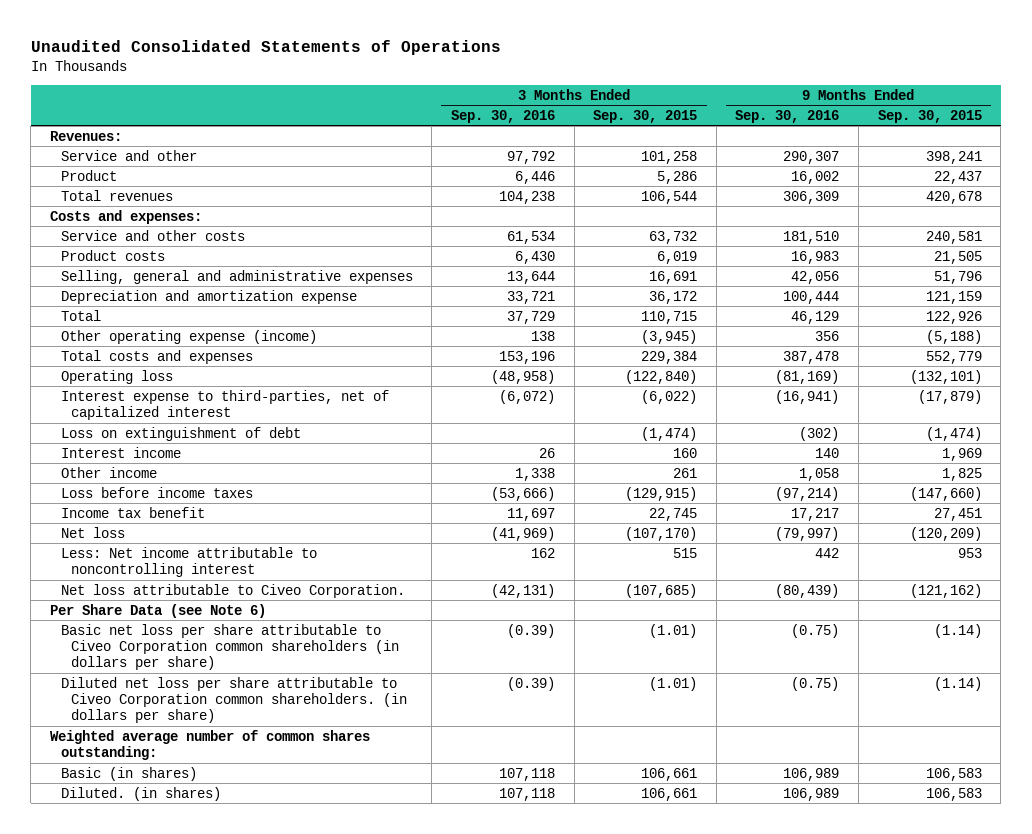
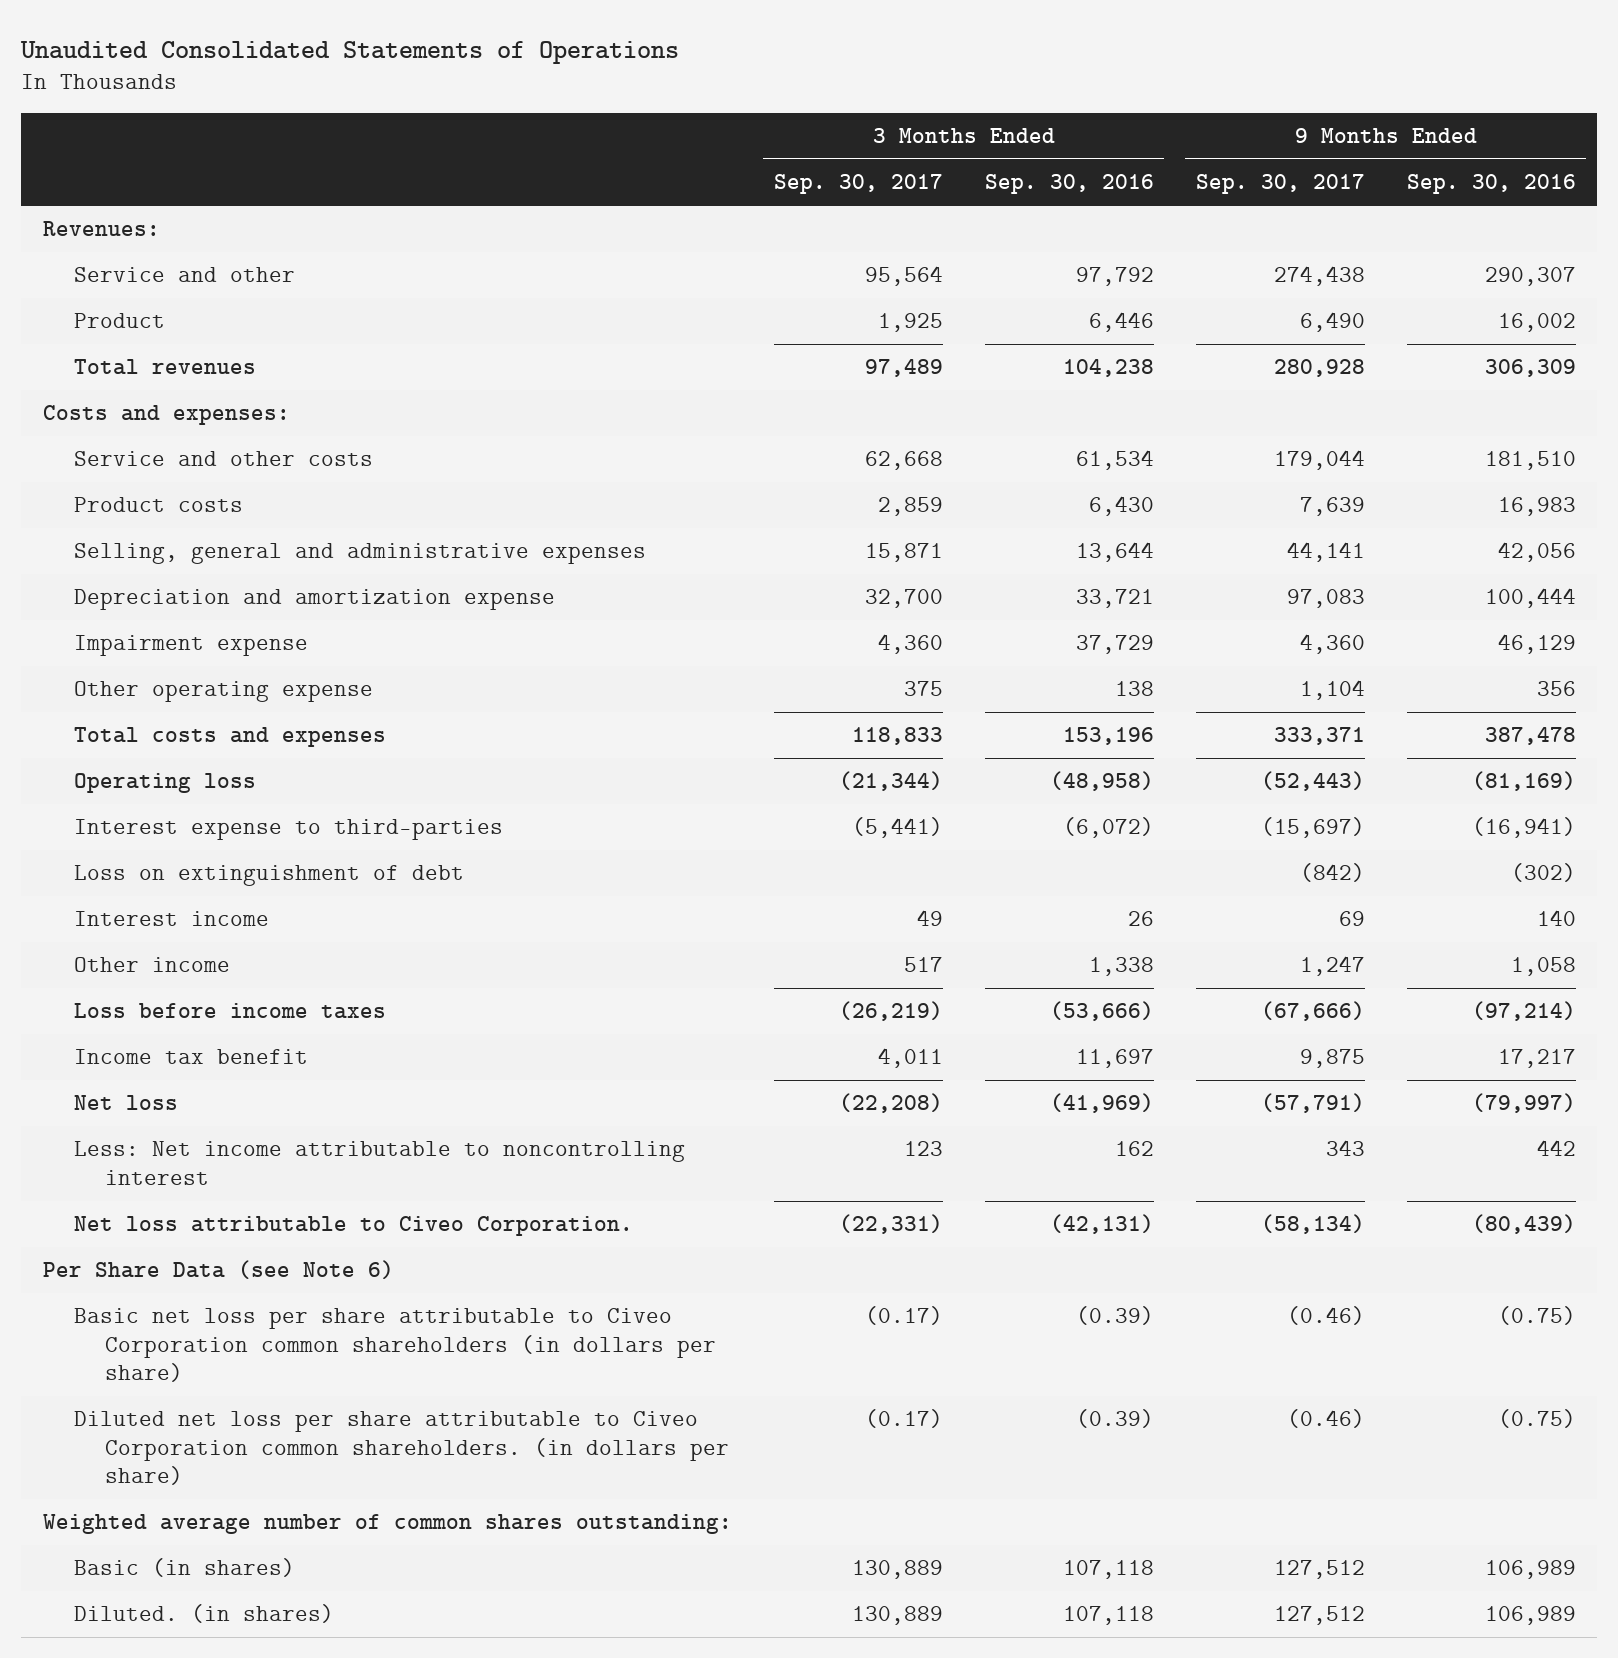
[593,109,698,123] Sep. 30, 2015 -> none
[877,109,982,123] Sep. 30, 2015 -> none
none -> [773,174,943,195] Sep. 30, 2017
none -> [1195,174,1365,195] Sep. 30, 2017
[60,309,101,321] Total -> [73,635,308,657] Impairment expense
[60,329,317,344] Other operating expense (income) -> [73,681,373,703] Other operating expense
[60,389,389,421] Interest expense to third-parties, net of capitalized interest -> [73,819,503,841] Interest expense to third-parties

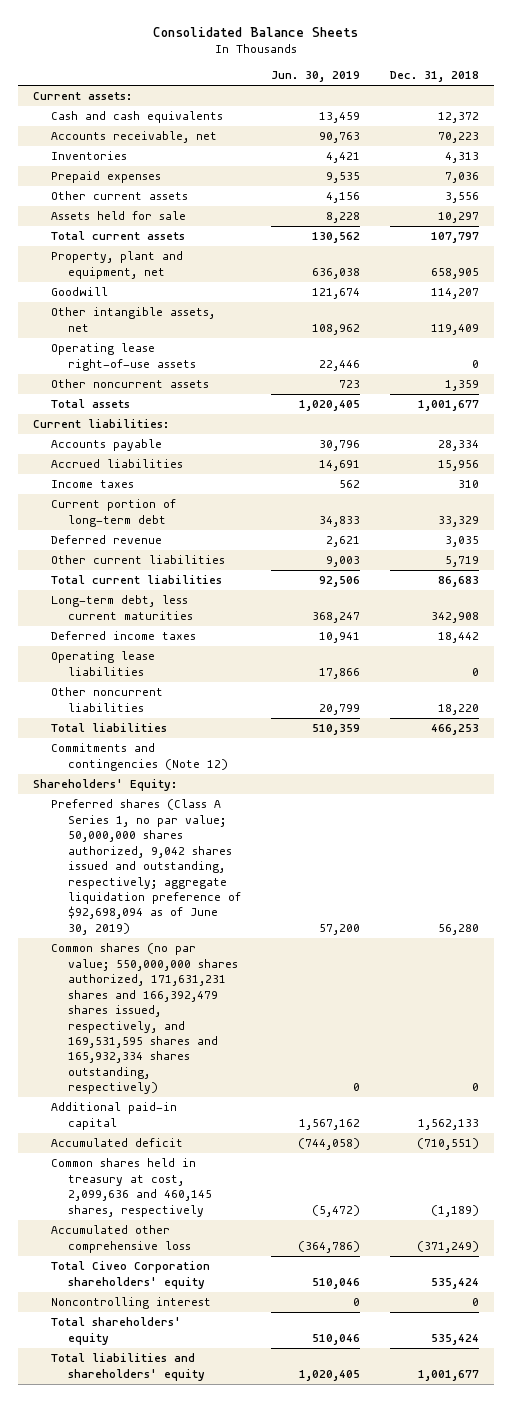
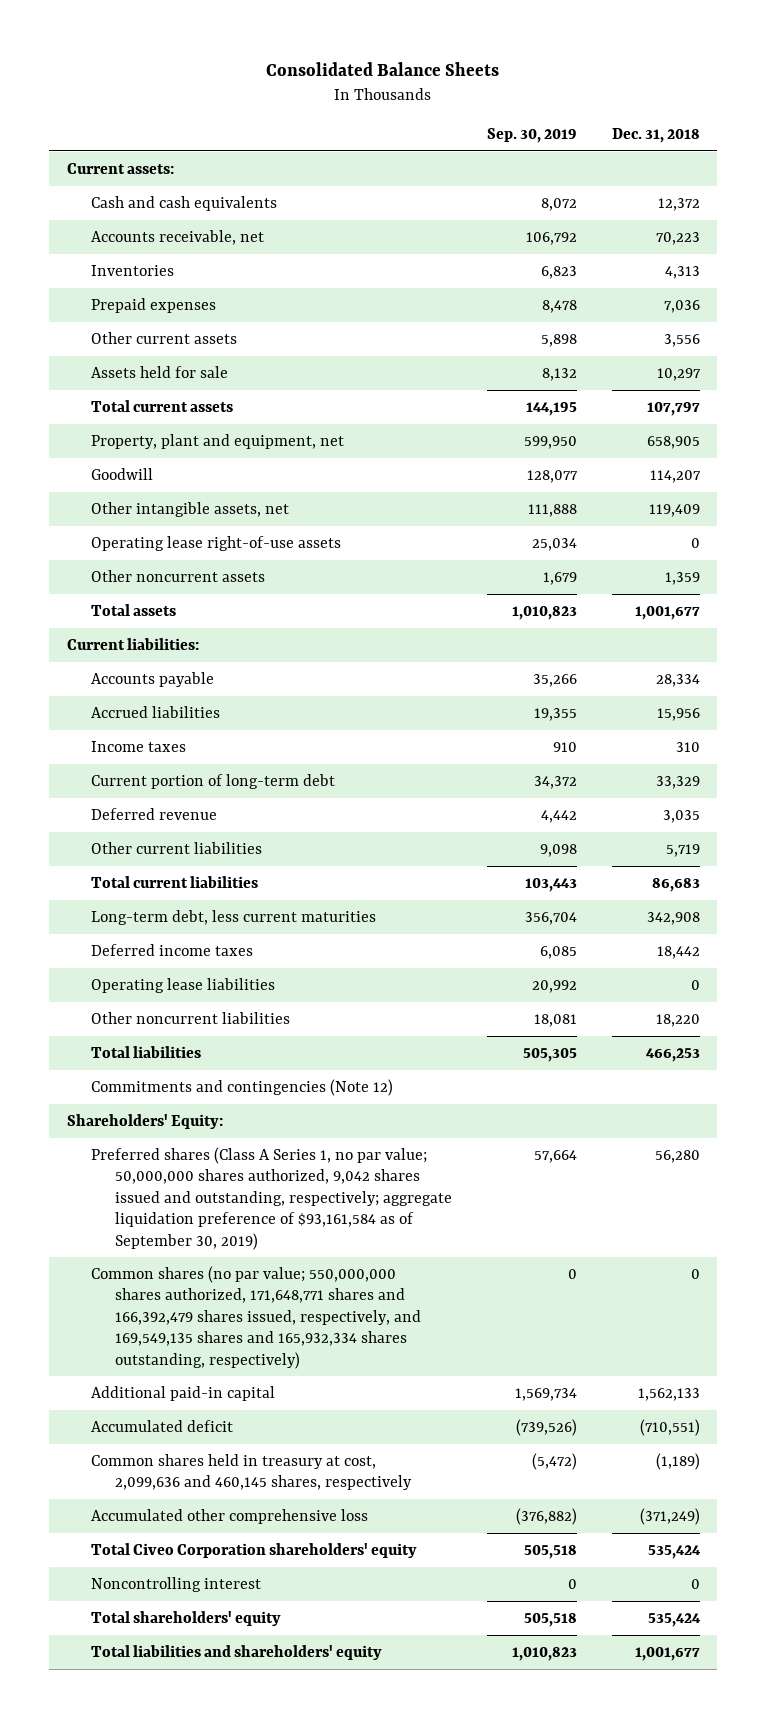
[271,71,361,83] Jun. 30, 2019 -> none
none -> [486,127,577,143] Sep. 30, 2019
[50,799,242,935] Preferred shares (Class A Series 1, no par value; 50,000,000 shares authorized, 9,042 shares issued and outstanding, respectively; aggregate liquidation preference of $92,698,094 as of June 30, 2019) -> [90,1146,453,1250] Preferred shares (Class A Series 1, no par value; 50,000,000 shares authorized, 9,042 shares issued and outstanding, respectively; aggregate liquidation preference of $93,161,584 as of September 30, 2019)
[50,943,239,1095] Common shares (no par value; 550,000,000 shares authorized, 171,631,231 shares and 166,392,479 shares issued, respectively, and 169,531,595 shares and 165,932,334 shares outstanding, respectively) -> [90,1265,422,1369] Common shares (no par value; 550,000,000 shares authorized, 171,648,771 shares and 166,392,479 shares issued, respectively, and 169,549,135 shares and 165,932,334 shares outstanding, respectively)

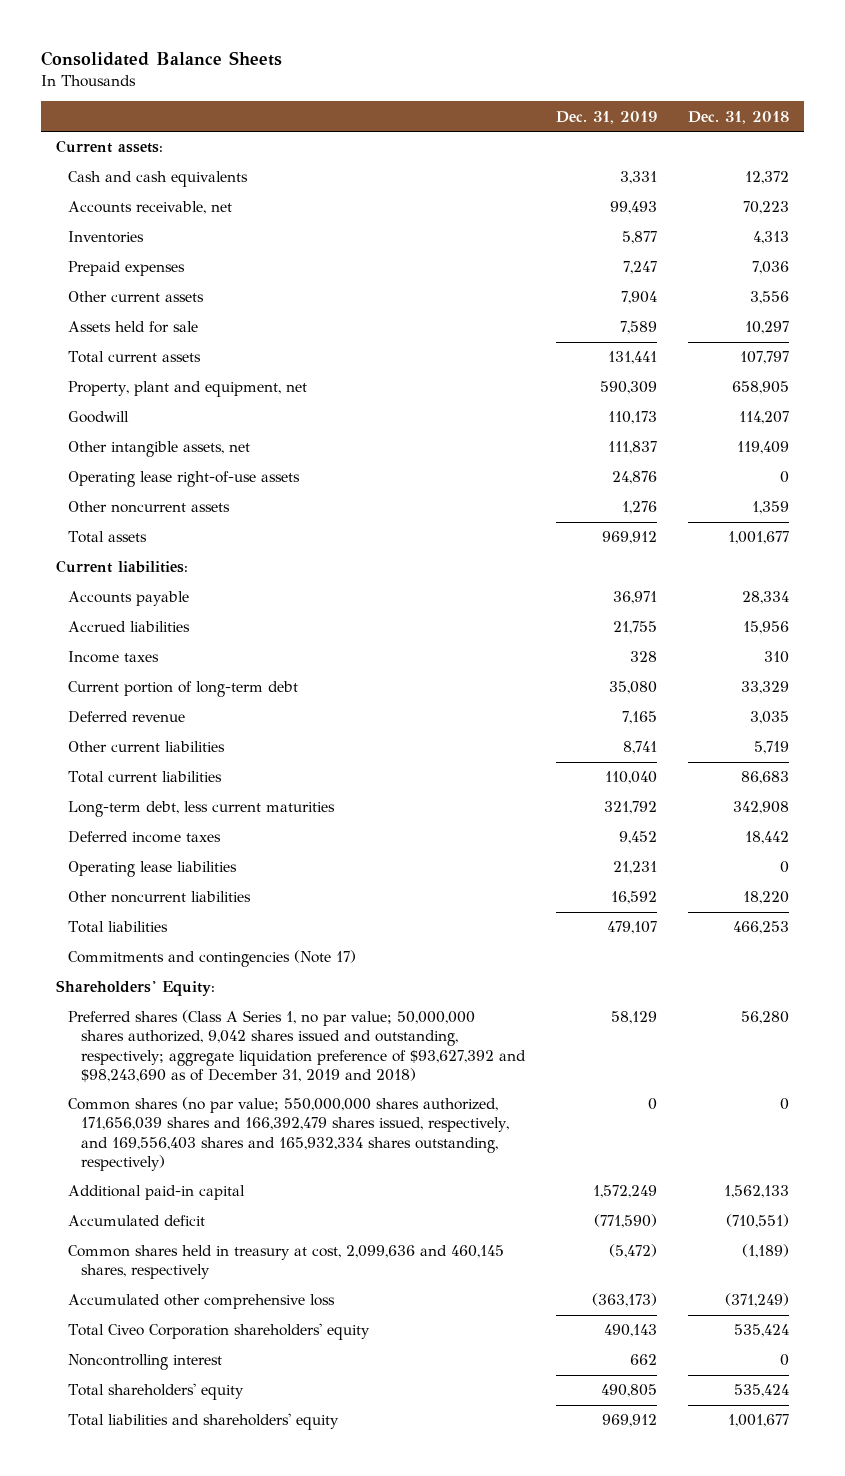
[486,127,577,143] Sep. 30, 2019 -> none
none -> [555,110,657,124] Dec. 31, 2019
[90,1078,393,1096] Commitments and contingencies (Note 12) -> [68,950,357,968] Commitments and contingencies (Note 17)
[90,1146,453,1250] Preferred shares (Class A Series 1, no par value; 50,000,000 shares authorized, 9,042 shares issued and outstanding, respectively; aggregate liquidation preference of $93,161,584 as of September 30, 2019) -> [68,1010,526,1082] Preferred shares (Class A Series 1, no par value; 50,000,000 shares authorized, 9,042 shares issued and outstanding, respectively; aggregate liquidation preference of $93,627,392 and $98,243,690 as of December 31, 2019 and 2018)
[90,1265,422,1369] Common shares (no par value; 550,000,000 shares authorized, 171,648,771 shares and 166,392,479 shares issued, respectively, and 169,549,135 shares and 165,932,334 shares outstanding, respectively) -> [68,1097,509,1171] Common shares (no par value; 550,000,000 shares authorized, 171,656,039 shares and 166,392,479 shares issued, respectively, and 169,556,403 shares and 165,932,334 shares outstanding, respectively)

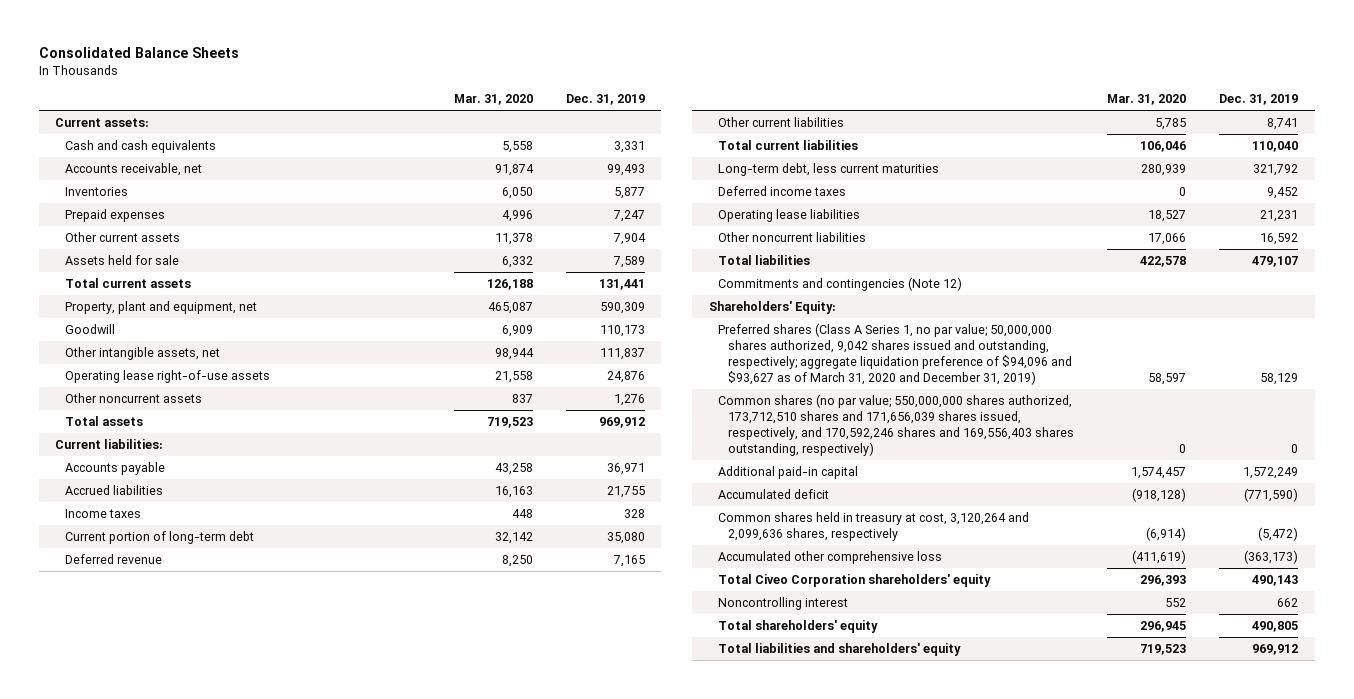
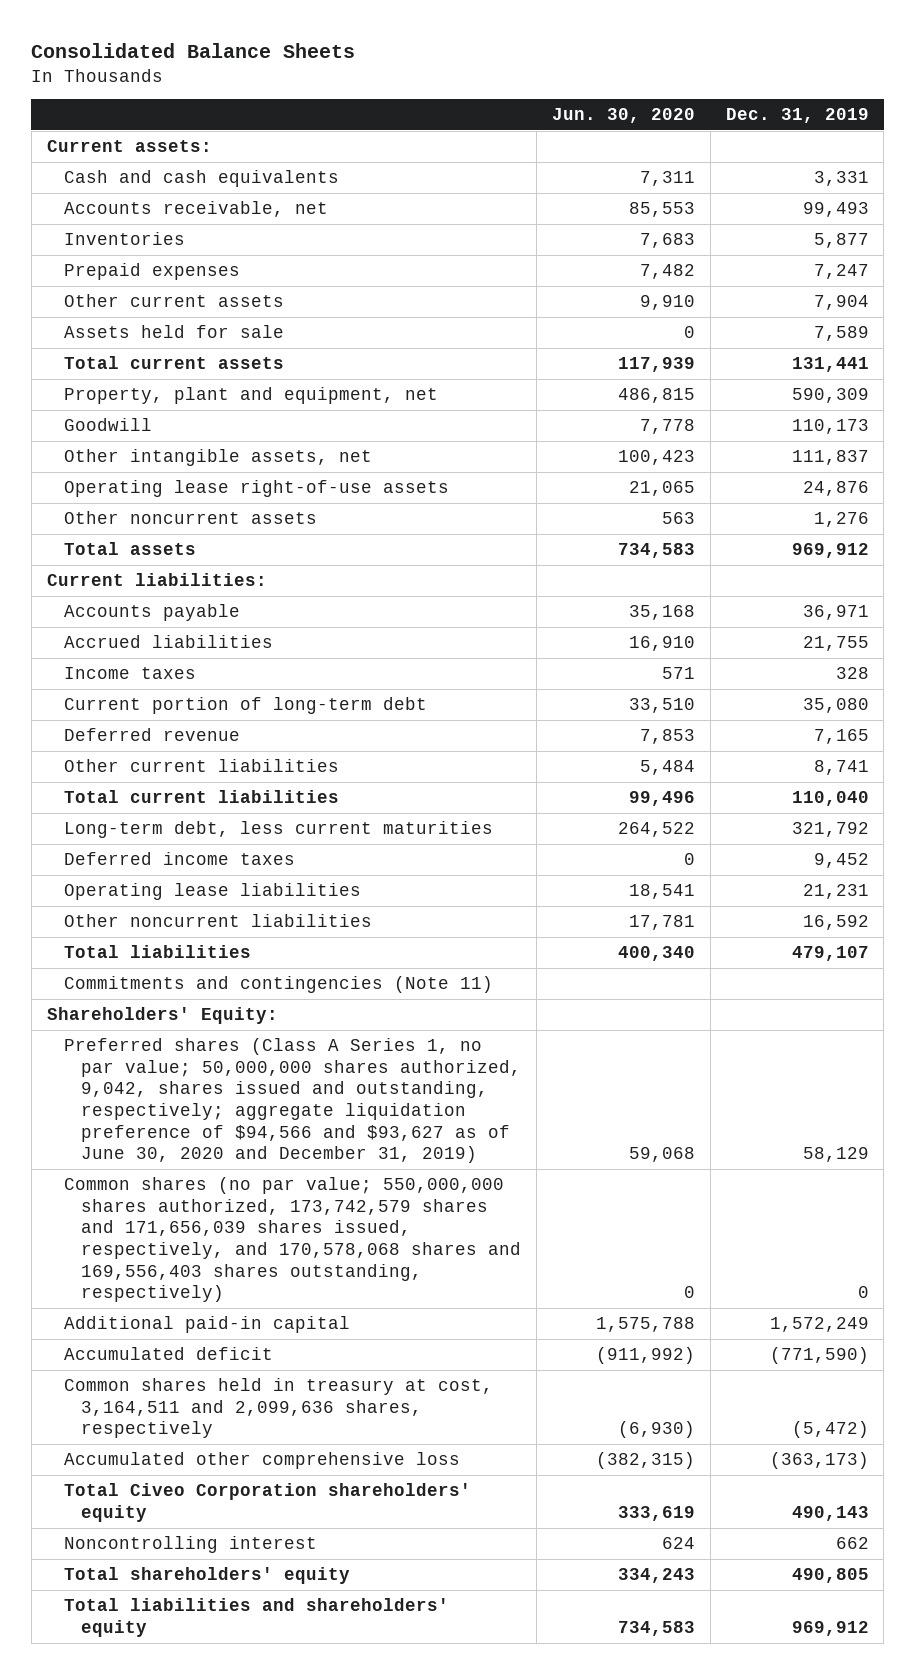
[454,93,534,105] Mar. 31, 2020 -> none
none -> [551,108,695,124] Jun. 30, 2020
[718,277,963,292] Commitments and contingencies (Note 12) -> [63,976,493,994] Commitments and contingencies (Note 11)
[718,323,1073,385] Preferred shares (Class A Series 1, no par value; 50,000,000 shares authorized, 9,042 shares issued and outstanding, respectively; aggregate liquidation preference of $94,096 and $93,627 as of March 31, 2020 and December 31, 2019) -> [63,1038,522,1164] Preferred shares (Class A Series 1, no par value; 50,000,000 shares authorized, 9,042, shares issued and outstanding, respectively; aggregate liquidation preference of $94,566 and $93,627 as of June 30, 2020 and December 31, 2019)
[718,394,1075,456] Common shares (no par value; 550,000,000 shares authorized, 173,712,510 shares and 171,656,039 shares issued, respectively, and 170,592,246 shares and 169,556,403 shares outstanding, respectively) -> [63,1177,522,1303] Common shares (no par value; 550,000,000 shares authorized, 173,742,579 shares and 171,656,039 shares issued, respectively, and 170,578,068 shares and 169,556,403 shares outstanding, respectively)
[718,512,1030,541] Common shares held in treasury at cost, 3,120,264 and 2,099,636 shares, respectively -> [63,1378,493,1439] Common shares held in treasury at cost, 3,164,511 and 2,099,636 shares, respectively

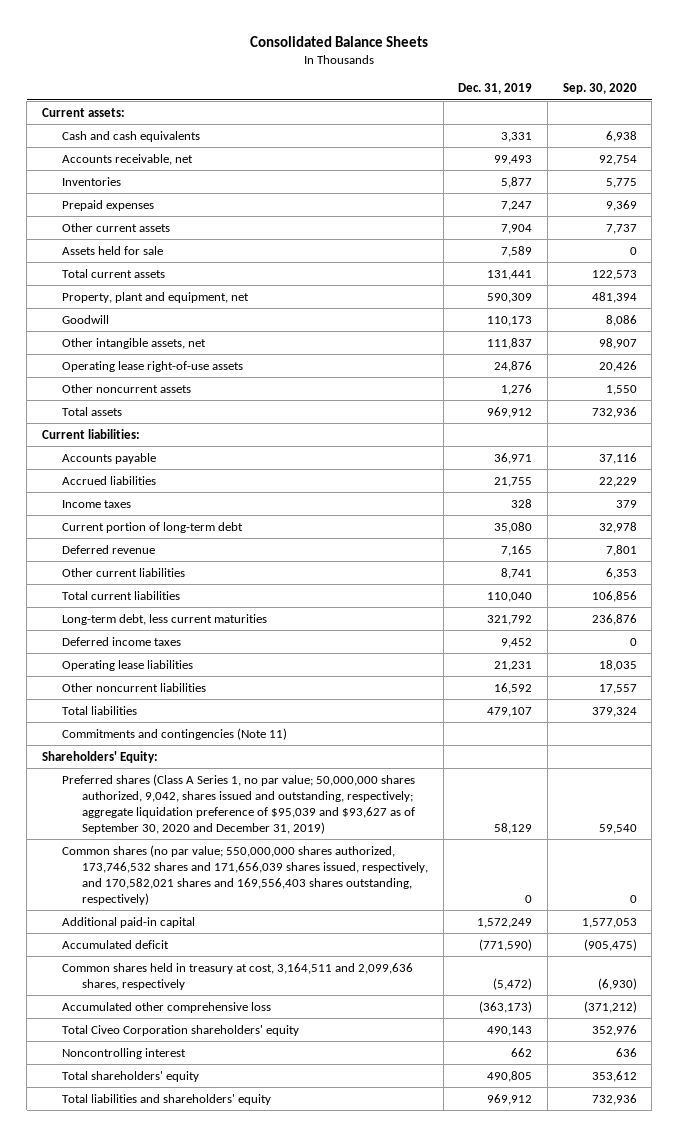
[551,108,695,124] Jun. 30, 2020 -> none
none -> [562,83,637,95] Sep. 30, 2020
[63,1038,522,1164] Preferred shares (Class A Series 1, no par value; 50,000,000 shares authorized, 9,042, shares issued and outstanding, respectively; aggregate liquidation preference of $94,566 and $93,627 as of June 30, 2020 and December 31, 2019) -> [62,773,416,834] Preferred shares (Class A Series 1, no par value; 50,000,000 shares authorized, 9,042, shares issued and outstanding, respectively; aggregate liquidation preference of $95,039 and $93,627 as of September 30, 2020 and December 31, 2019)
[63,1177,522,1303] Common shares (no par value; 550,000,000 shares authorized, 173,742,579 shares and 171,656,039 shares issued, respectively, and 170,578,068 shares and 169,556,403 shares outstanding, respectively) -> [62,844,429,905] Common shares (no par value; 550,000,000 shares authorized, 173,746,532 shares and 171,656,039 shares issued, respectively, and 170,582,021 shares and 169,556,403 shares outstanding, respectively)

